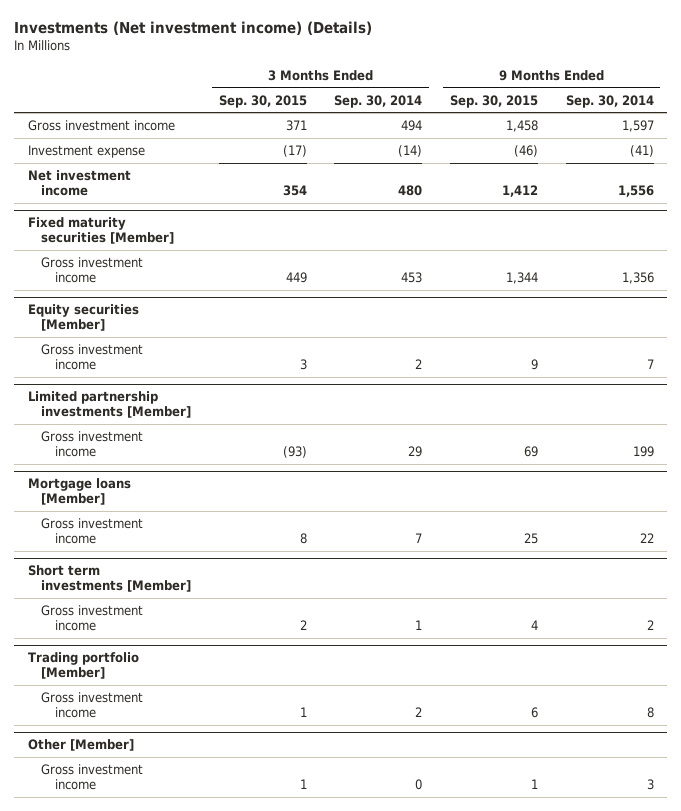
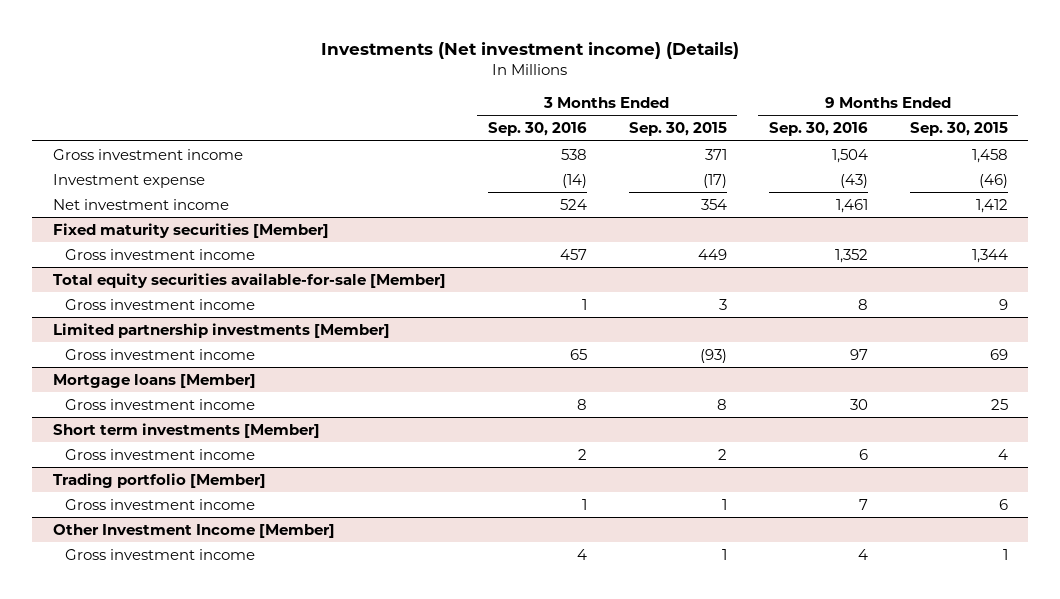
[334,94,423,108] Sep. 30, 2014 -> none
[565,94,654,108] Sep. 30, 2014 -> none
none -> [487,122,587,137] Sep. 30, 2016
none -> [768,122,868,137] Sep. 30, 2016
[27,304,139,332] Equity securities [Member] -> [52,272,446,288] Total equity securities available-for-sale [Member]
[27,739,134,752] Other [Member] -> [52,523,335,538] Other Investment Income [Member]

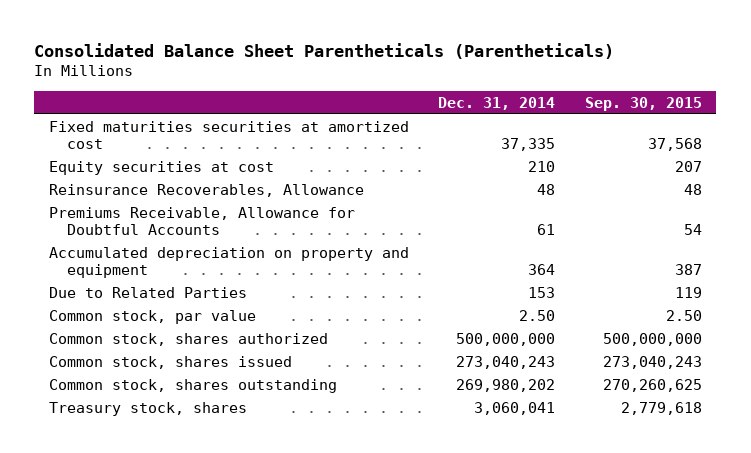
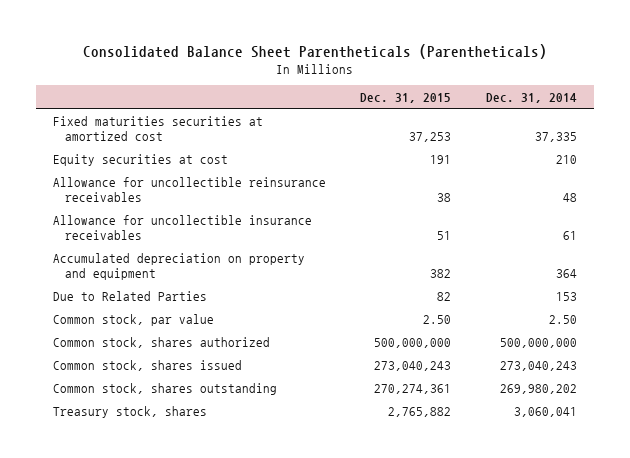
[584,96,702,111] Sep. 30, 2015 -> none
none -> [360,92,452,103] Dec. 31, 2015
[49,183,365,197] Reinsurance Recoverables, Allowance -> [53,176,327,202] Allowance for uncollectible reinsurance receivables
[49,206,356,236] Premiums Receivable, Allowance for Doubtful Accounts -> [53,214,313,240] Allowance for uncollectible insurance receivables

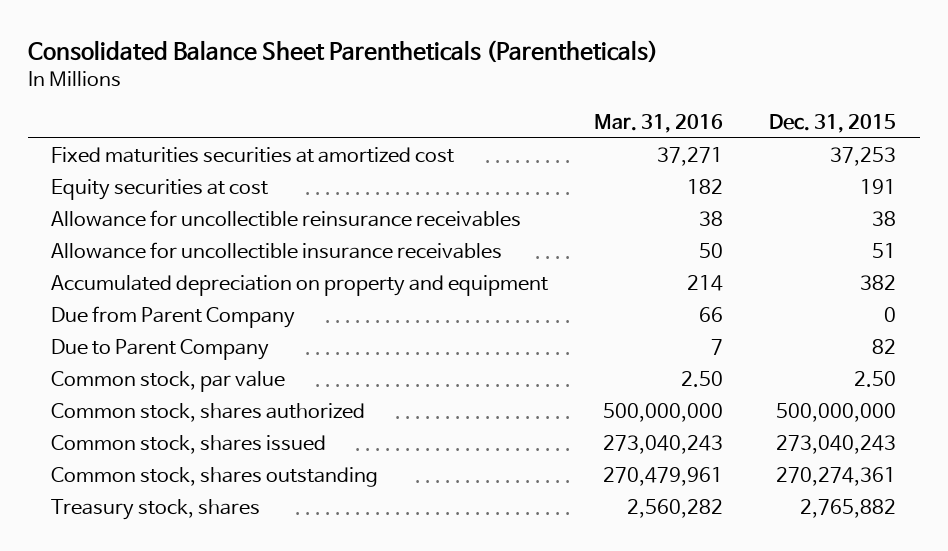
[485,92,577,103] Dec. 31, 2014 -> none
none -> [594,114,724,134] Mar. 31, 2016
none -> [51,305,296,328] Due from Parent Company
[53,290,208,301] Due to Related Parties -> [51,338,270,360] Due to Parent Company

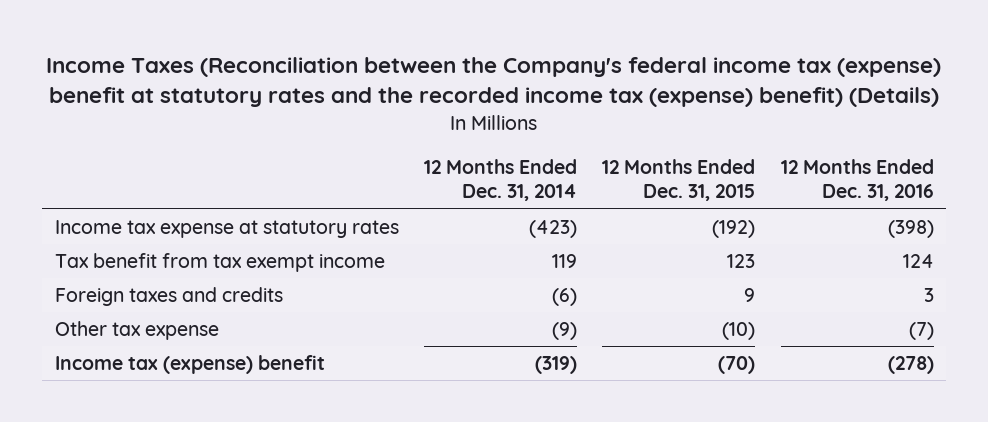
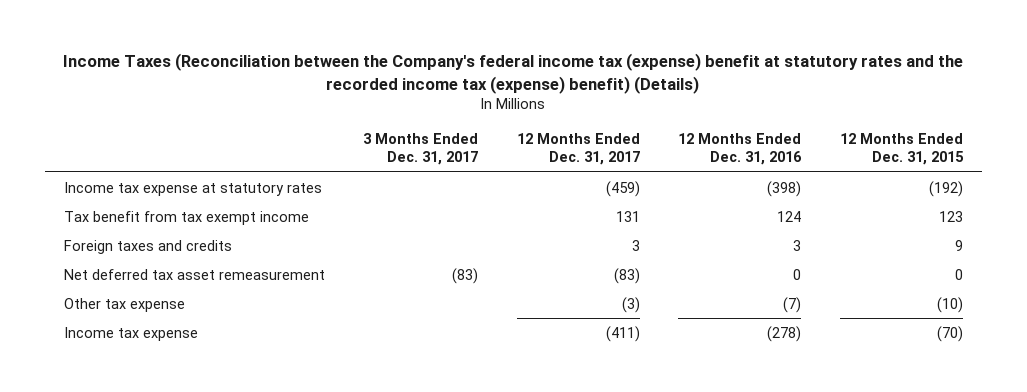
[423,158,577,202] 12 Months Ended Dec. 31, 2014 -> none
none -> [363,132,479,166] 3 Months Ended Dec. 31, 2017
none -> [516,132,640,166] 12 Months Ended Dec. 31, 2017
none -> [63,268,325,280] Net deferred tax asset remeasurement
[54,355,325,375] Income tax (expense) benefit -> [63,326,198,341] Income tax expense

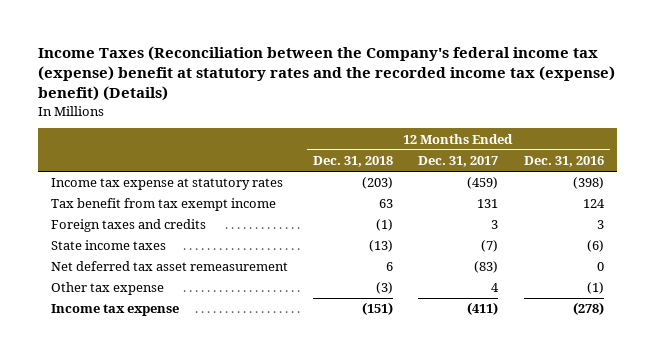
[363,132,479,166] 3 Months Ended Dec. 31, 2017 -> none
[840,132,965,166] 12 Months Ended Dec. 31, 2015 -> none
none -> [313,156,394,168] Dec. 31, 2018
none -> [50,240,166,251] State income taxes
[621,296,640,313] (3) -> [491,283,500,293] 4
[783,296,802,313] (7) -> [586,282,604,295] (1)

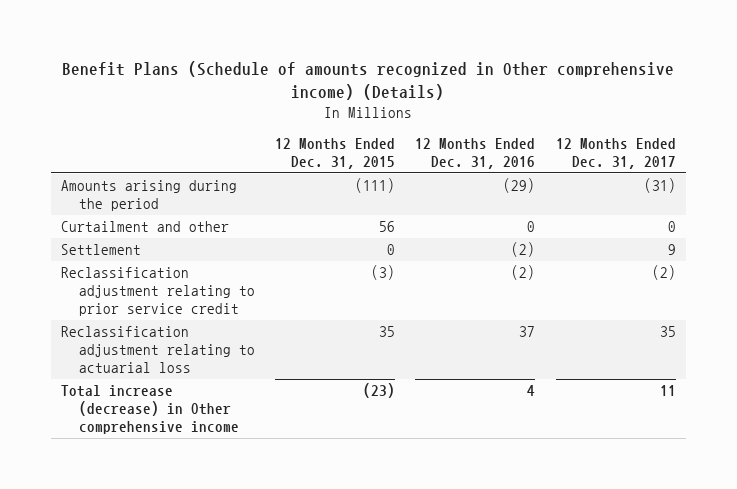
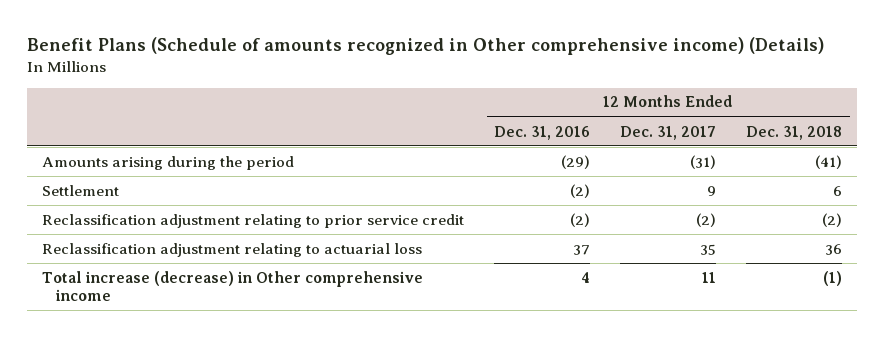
[275,138,396,169] 12 Months Ended Dec. 31, 2015 -> none
none -> [746,125,843,140] Dec. 31, 2018
[61,221,230,233] Curtailment and other -> none

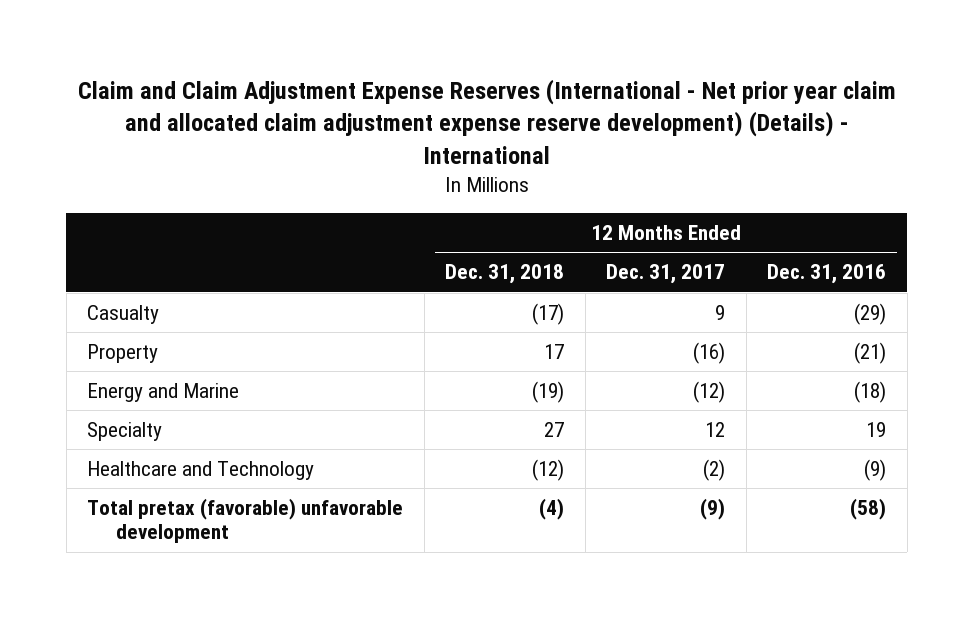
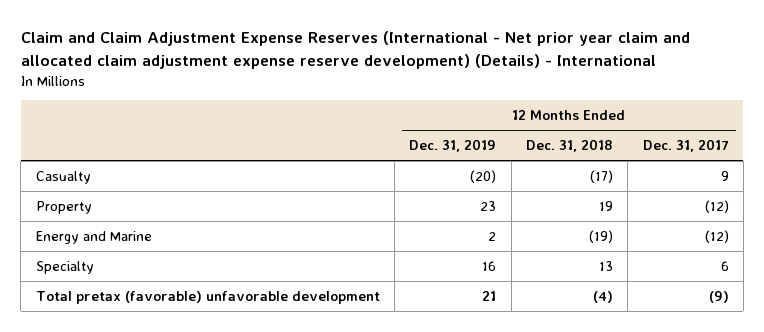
[767,264,887,285] Dec. 31, 2016 -> none
none -> [409,139,497,153] Dec. 31, 2019
[544,344,565,360] 17 -> [598,200,613,211] 19
[693,342,726,365] (16) -> [704,199,729,213] (12)
[87,461,315,481] Healthcare and Technology -> none
[544,422,565,438] 27 -> [598,260,613,271] 13
[705,422,726,438] 12 -> [720,260,729,271] 6

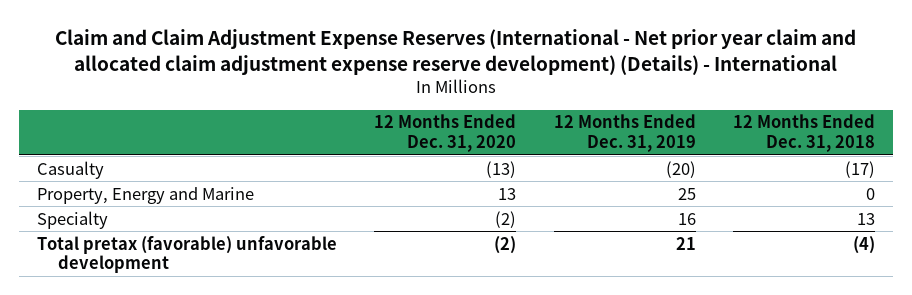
[642,139,729,153] Dec. 31, 2017 -> none
none -> [374,114,517,153] 12 Months Ended Dec. 31, 2020
[35,230,152,244] Energy and Marine -> none
[35,200,92,214] Property -> [37,186,255,204] Property, Energy and Marine
[480,200,497,211] 23 -> [677,187,696,200] 25
[598,200,613,211] 19 -> [865,187,875,200] 0

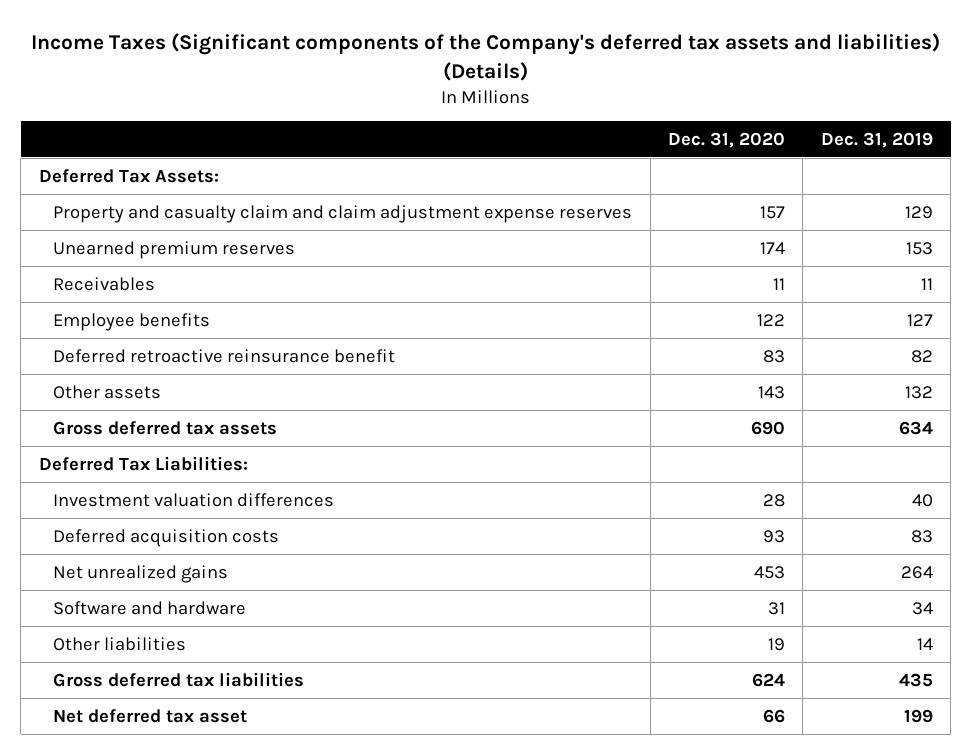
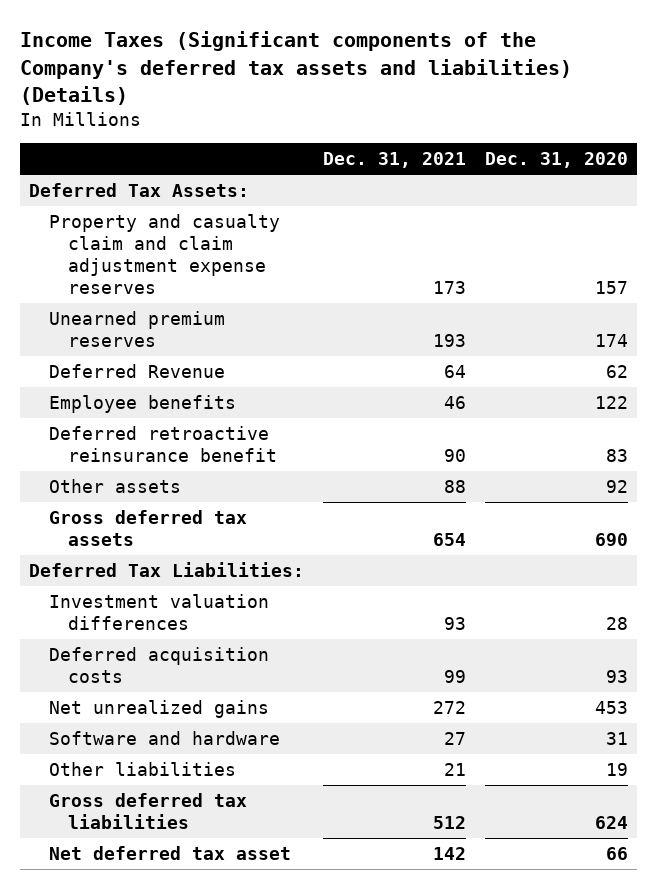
[820,131,933,148] Dec. 31, 2019 -> none
none -> [322,152,466,169] Dec. 31, 2021
[53,276,156,291] Receivables -> none
none -> [48,363,225,378] Deferred Revenue
[758,385,786,399] 143 -> [605,479,628,493] 92

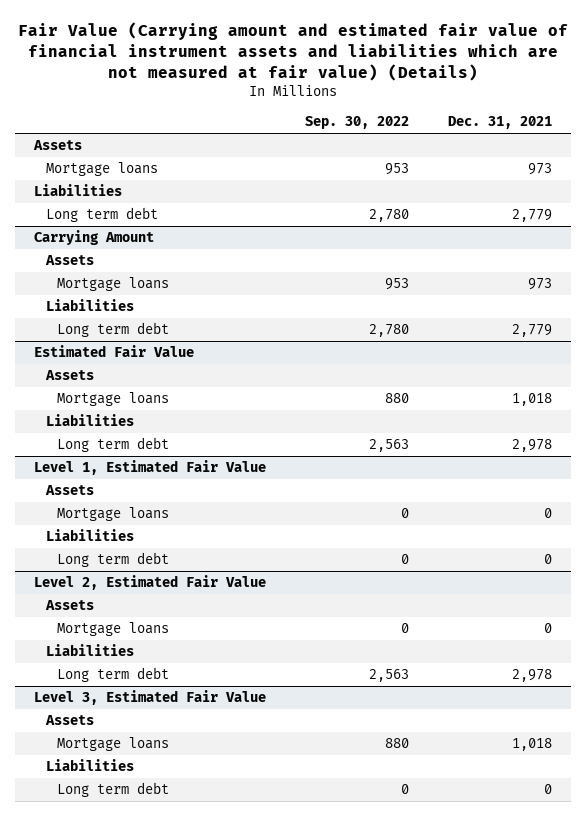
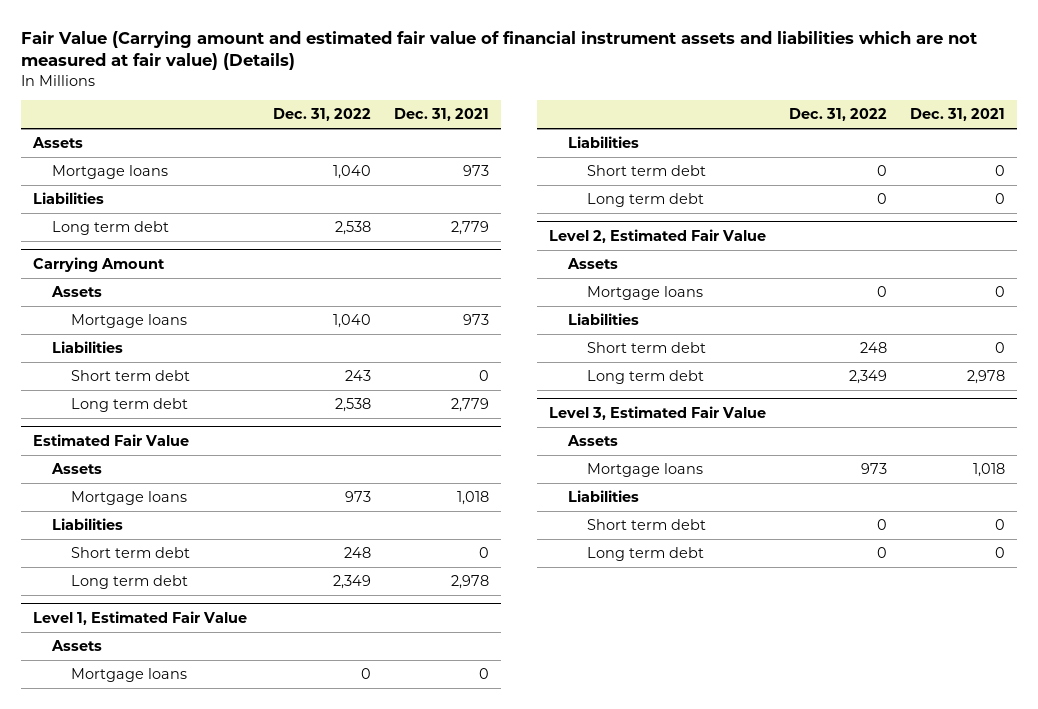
[305,116,410,130] Sep. 30, 2022 -> none
none -> [273,108,372,122] Dec. 31, 2022
none -> [71,370,191,382] Short term debt
none -> [71,547,191,559] Short term debt
none -> [587,165,707,177] Short term debt
none -> [587,342,707,354] Short term debt
none -> [587,519,707,531] Short term debt

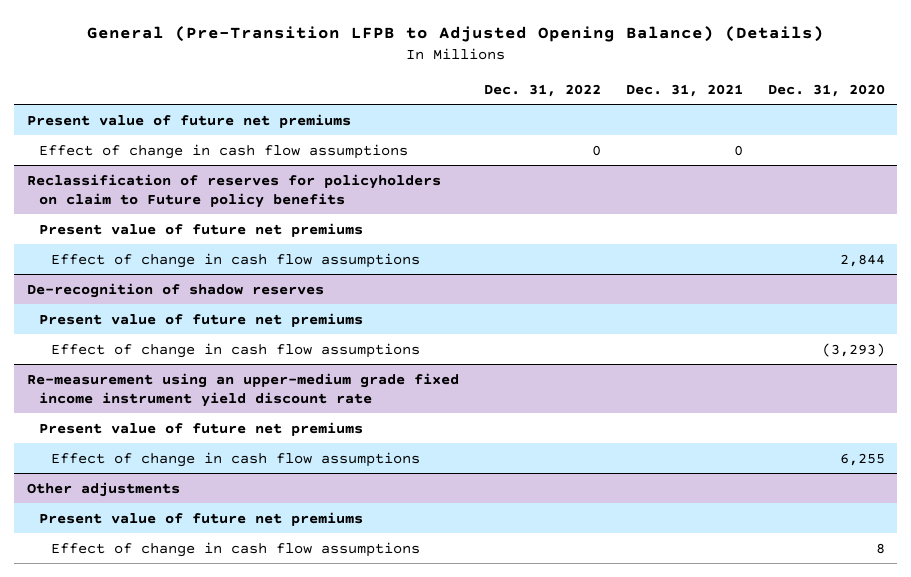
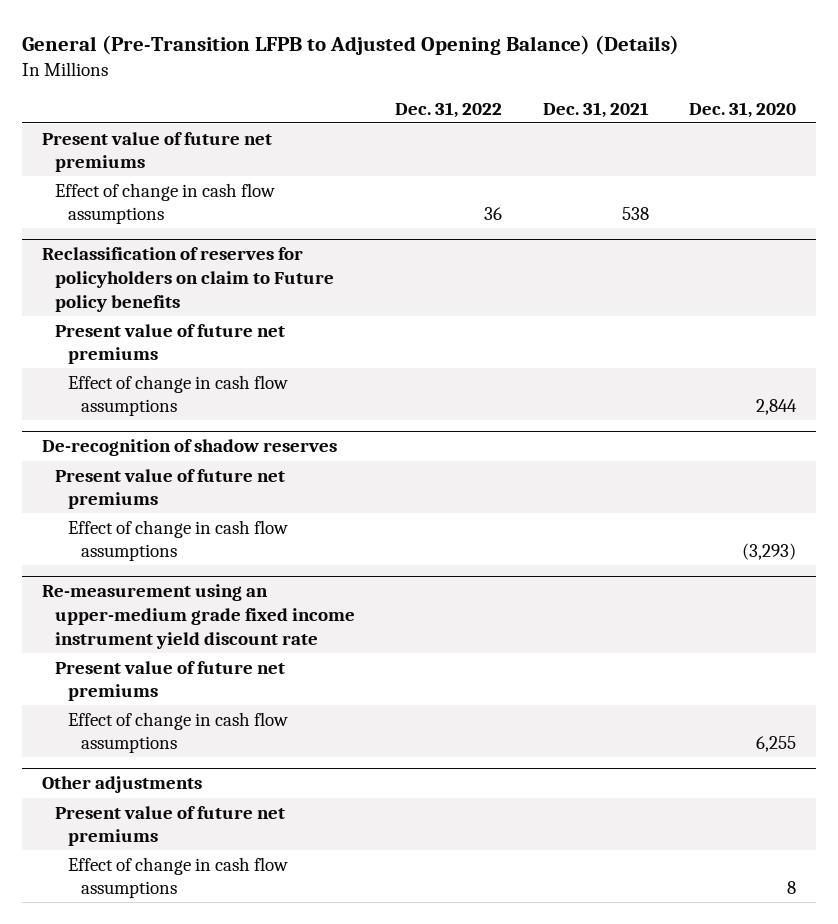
[591,144,601,156] 0 -> [484,207,503,221] 36
[733,144,743,156] 0 -> [621,207,649,221] 538

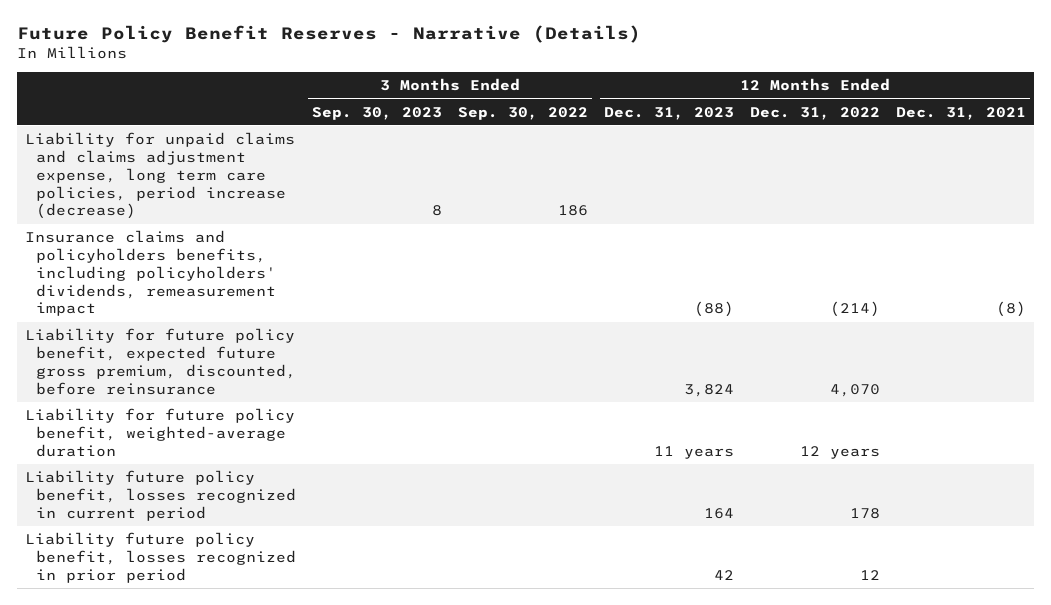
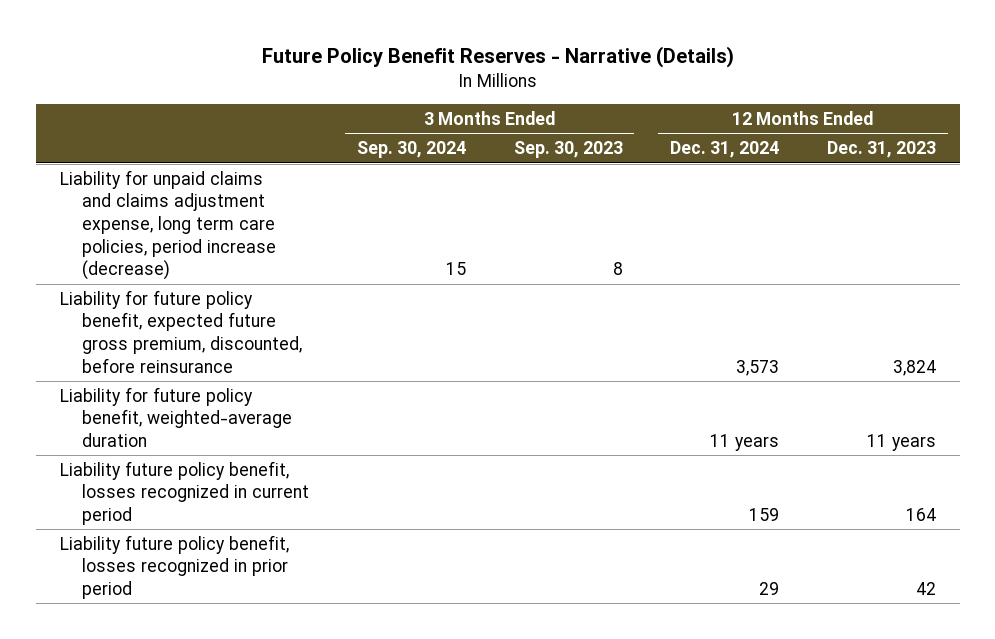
[457,106,588,120] Sep. 30, 2022 -> none
[749,106,880,120] Dec. 31, 2022 -> none
[895,106,1026,120] Dec. 31, 2021 -> none
none -> [356,141,466,159] Sep. 30, 2024
none -> [670,141,780,159] Dec. 31, 2024
[24,230,277,317] Insurance claims and policyholders benefits, including policyholders' dividends, remeasurement impact -> none

